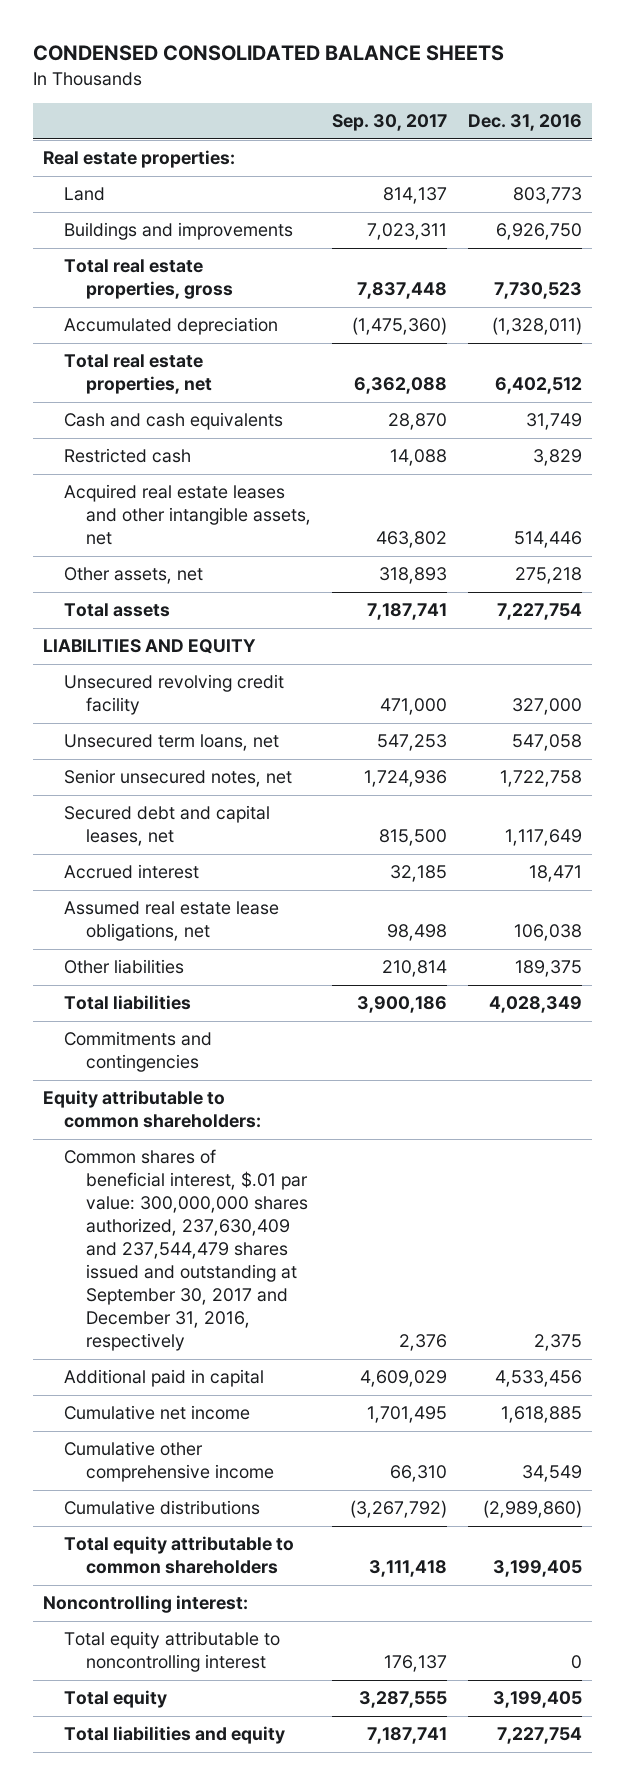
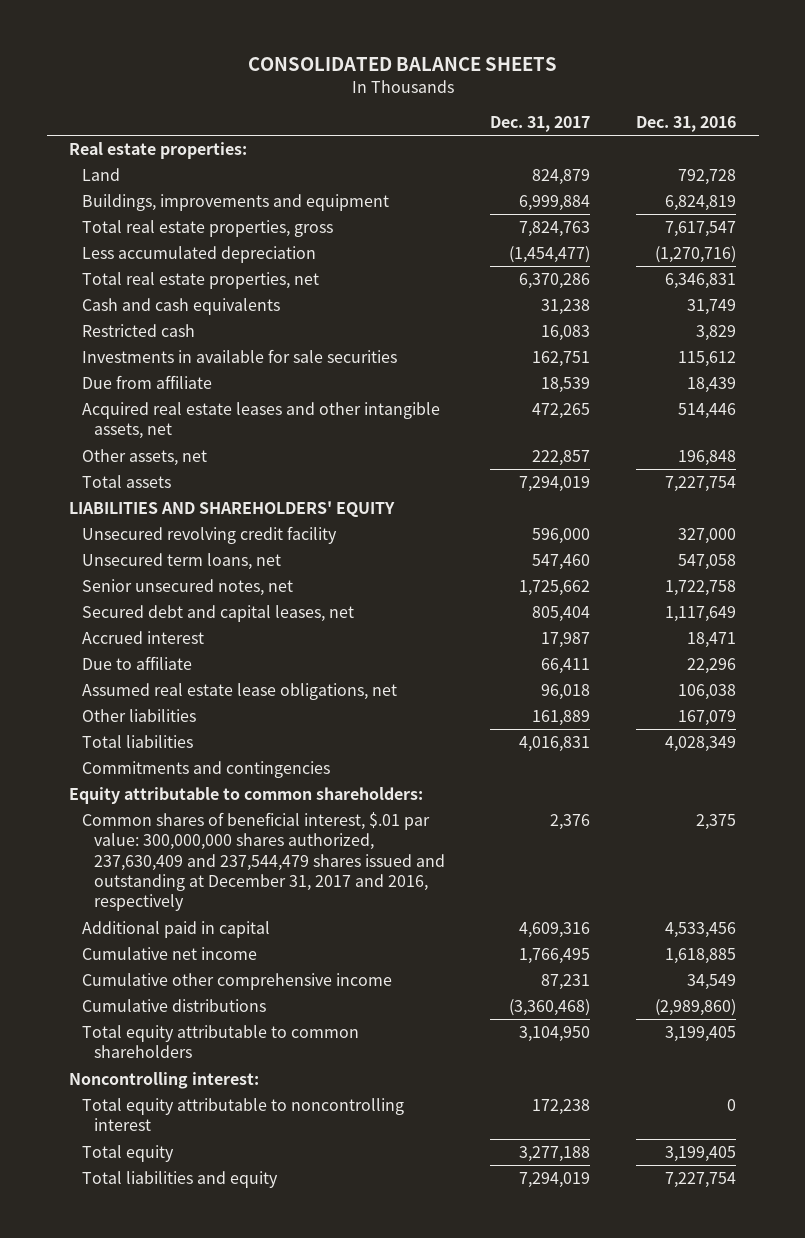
[32,45,504,62] CONDENSED CONSOLIDATED BALANCE SHEETS -> [247,57,557,72] CONSOLIDATED BALANCE SHEETS
[331,113,447,131] Sep. 30, 2017 -> none
none -> [490,115,591,132] Dec. 31, 2017
[512,187,582,205] 803,773 -> [677,168,736,185] 792,728
[64,222,294,241] Buildings and improvements -> [81,193,389,211] Buildings, improvements and equipment
[495,223,582,241] 6,926,750 -> [664,194,736,211] 6,824,819
[493,282,582,300] 7,730,523 -> [664,220,736,237] 7,617,547
[64,317,279,336] Accumulated depreciation -> [81,245,316,263] Less accumulated depreciation
[491,317,582,336] (1,328,011) -> [654,245,736,263] (1,270,716)
[494,377,582,395] 6,402,512 -> [664,272,736,289] 6,346,831
none -> [81,348,397,363] Investments in available for sale securities
none -> [81,374,212,389] Due from affiliate
[514,567,582,585] 275,218 -> [677,449,736,466] 196,848
[43,639,257,655] LIABILITIES AND EQUITY -> [69,500,396,517] LIABILITIES AND SHAREHOLDERS' EQUITY
none -> [81,655,192,670] Due to affiliate
[514,960,582,978] 189,375 -> [677,709,736,726] 167,079
[64,1149,308,1352] Common shares of beneficial interest, $.01 par value: 300,000,000 shares authorized, 237,630,409 and 237,544,479 shares issued and outstanding at September 30, 2017 and December 31, 2016, respectively -> [81,811,445,912] Common shares of beneficial interest, $.01 par value: 300,000,000 shares authorized, 237,630,409 and 237,544,479 shares issued and outstanding at December 31, 2017 and 2016, respectively

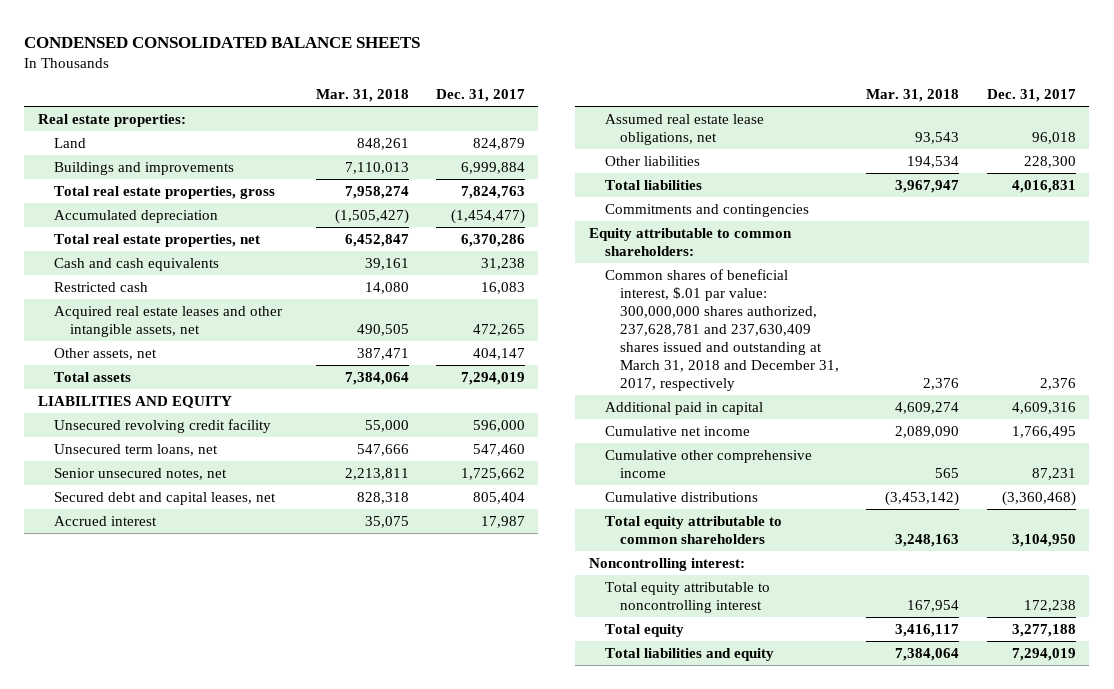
[247,57,557,72] CONSOLIDATED BALANCE SHEETS -> [24,36,421,48] CONDENSED CONSOLIDATED BALANCE SHEETS
[635,115,736,132] Dec. 31, 2016 -> none
none -> [315,89,409,103] Mar. 31, 2018
[81,193,389,211] Buildings, improvements and equipment -> [53,161,234,175] Buildings and improvements
[81,245,316,263] Less accumulated depreciation -> [53,209,218,223] Accumulated depreciation
[81,348,397,363] Investments in available for sale securities -> none
[81,374,212,389] Due from affiliate -> none
[532,449,591,466] 222,857 -> [472,347,525,360] 404,147
[69,500,396,517] LIABILITIES AND SHAREHOLDERS' EQUITY -> [37,395,232,408] LIABILITIES AND EQUITY
[81,655,192,670] Due to affiliate -> none
[532,709,591,726] 161,889 -> [1023,155,1076,168] 228,300
[81,811,445,912] Common shares of beneficial interest, $.01 par value: 300,000,000 shares authorized, 237,630,409 and 237,544,479 shares issued and outstanding at December 31, 2017 and 2016, respectively -> [604,268,840,392] Common shares of beneficial interest, $.01 par value: 300,000,000 shares authorized, 237,628,781 and 237,630,409 shares issued and outstanding at March 31, 2018 and December 31, 2017, respectively

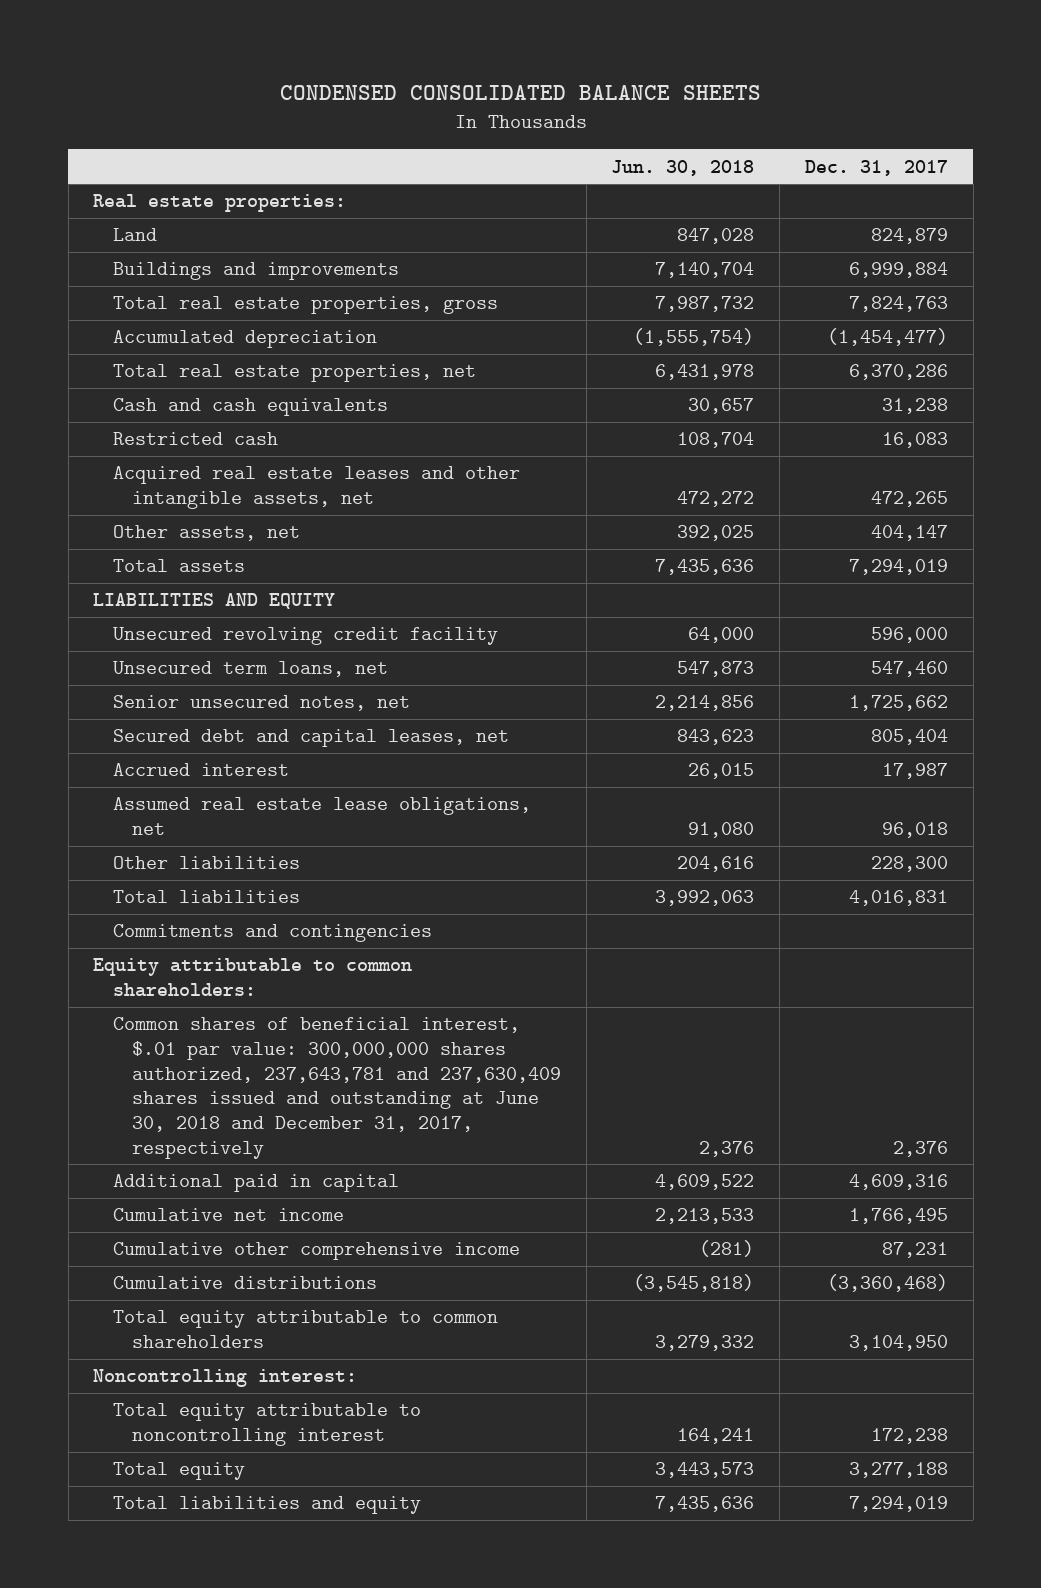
[315,89,409,103] Mar. 31, 2018 -> none
none -> [611,159,755,176] Jun. 30, 2018
[604,268,840,392] Common shares of beneficial interest, $.01 par value: 300,000,000 shares authorized, 237,628,781 and 237,630,409 shares issued and outstanding at March 31, 2018 and December 31, 2017, respectively -> [112,1017,561,1159] Common shares of beneficial interest, $.01 par value: 300,000,000 shares authorized, 237,643,781 and 237,630,409 shares issued and outstanding at June 30, 2018 and December 31, 2017, respectively

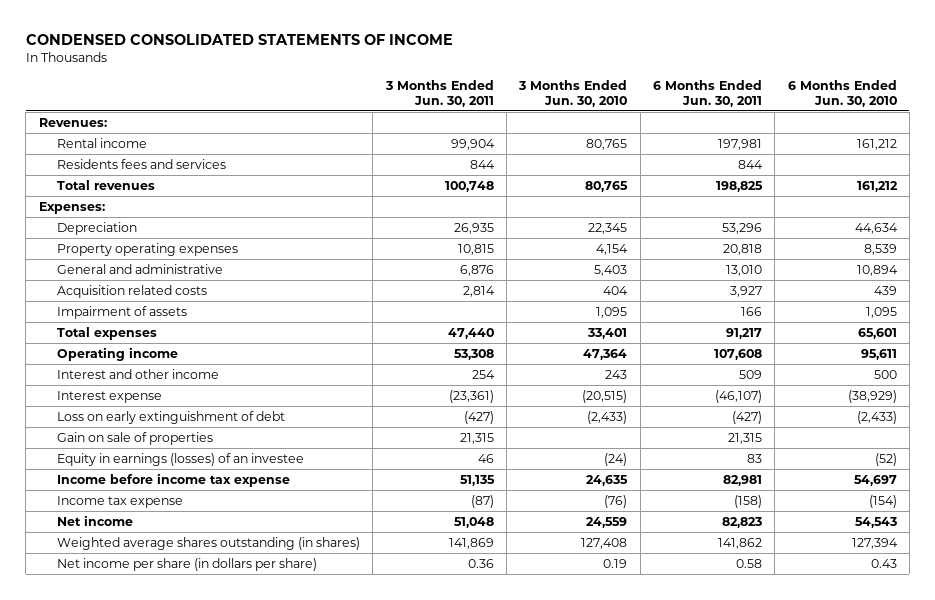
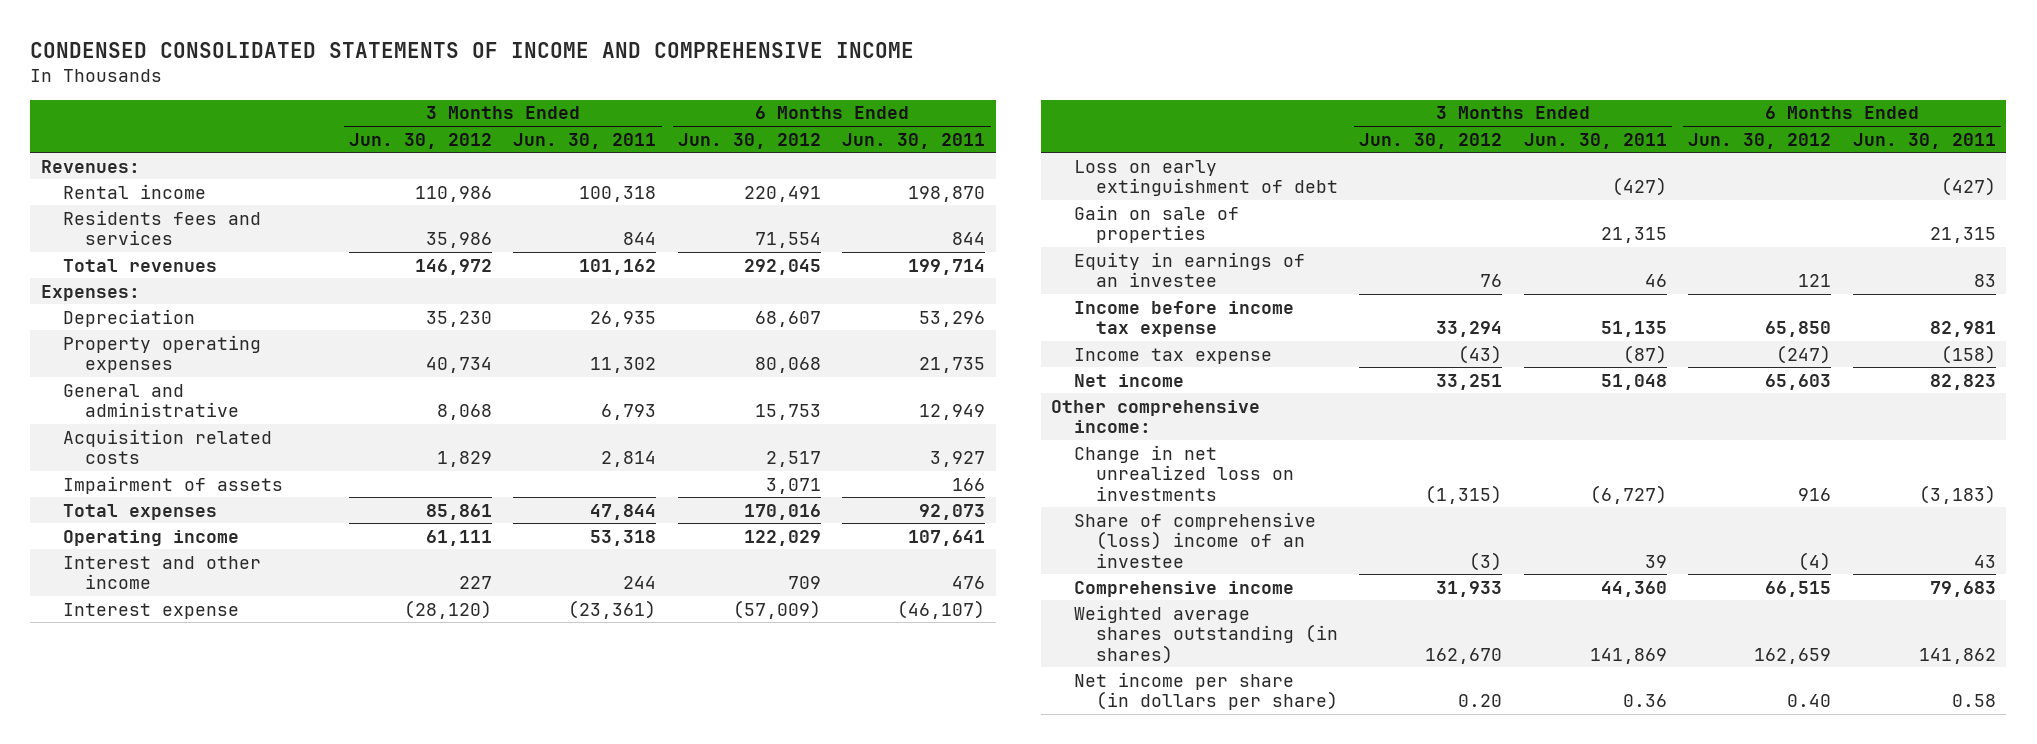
[25,34,453,46] CONDENSED CONSOLIDATED STATEMENTS OF INCOME -> [30,41,915,58] CONDENSED CONSOLIDATED STATEMENTS OF INCOME AND COMPREHENSIVE INCOME
[518,79,628,107] 3 Months Ended Jun. 30, 2010 -> none
[787,79,897,107] 6 Months Ended Jun. 30, 2010 -> none
none -> [348,132,492,149] Jun. 30, 2012
none -> [677,132,821,149] Jun. 30, 2012
[450,138,495,150] 99,904 -> [579,185,657,202] 100,318
[717,138,762,150] 197,981 -> [908,185,986,202] 198,870
[444,180,494,192] 100,748 -> [579,258,657,275] 101,162
[715,180,763,192] 198,825 -> [908,258,986,275] 199,714
[457,243,494,255] 10,815 -> [590,357,657,374] 11,302
[722,243,762,255] 20,818 -> [919,357,986,374] 21,735
[459,264,494,276] 6,876 -> [601,404,657,421] 6,793
[725,264,762,276] 13,010 -> [919,404,986,421] 12,949
[447,327,494,339] 47,440 -> [590,503,657,520] 47,844
[725,327,762,339] 91,217 -> [919,503,986,520] 92,073
[453,348,494,360] 53,308 -> [590,529,657,546] 53,318
[713,348,762,360] 107,608 -> [908,529,986,546] 107,641
[471,369,495,379] 254 -> [623,576,657,590] 244
[738,369,762,379] 509 -> [952,576,986,590] 476
[57,452,305,466] Equity in earnings (losses) of an investee -> [1073,251,1305,288] Equity in earnings of an investee
none -> [1051,399,1261,434] Other comprehensive income:
none -> [1073,444,1294,501] Change in net unrealized loss on investments
none -> [1073,511,1316,568] Share of comprehensive (loss) income of an investee
none -> [1073,580,1294,597] Comprehensive income

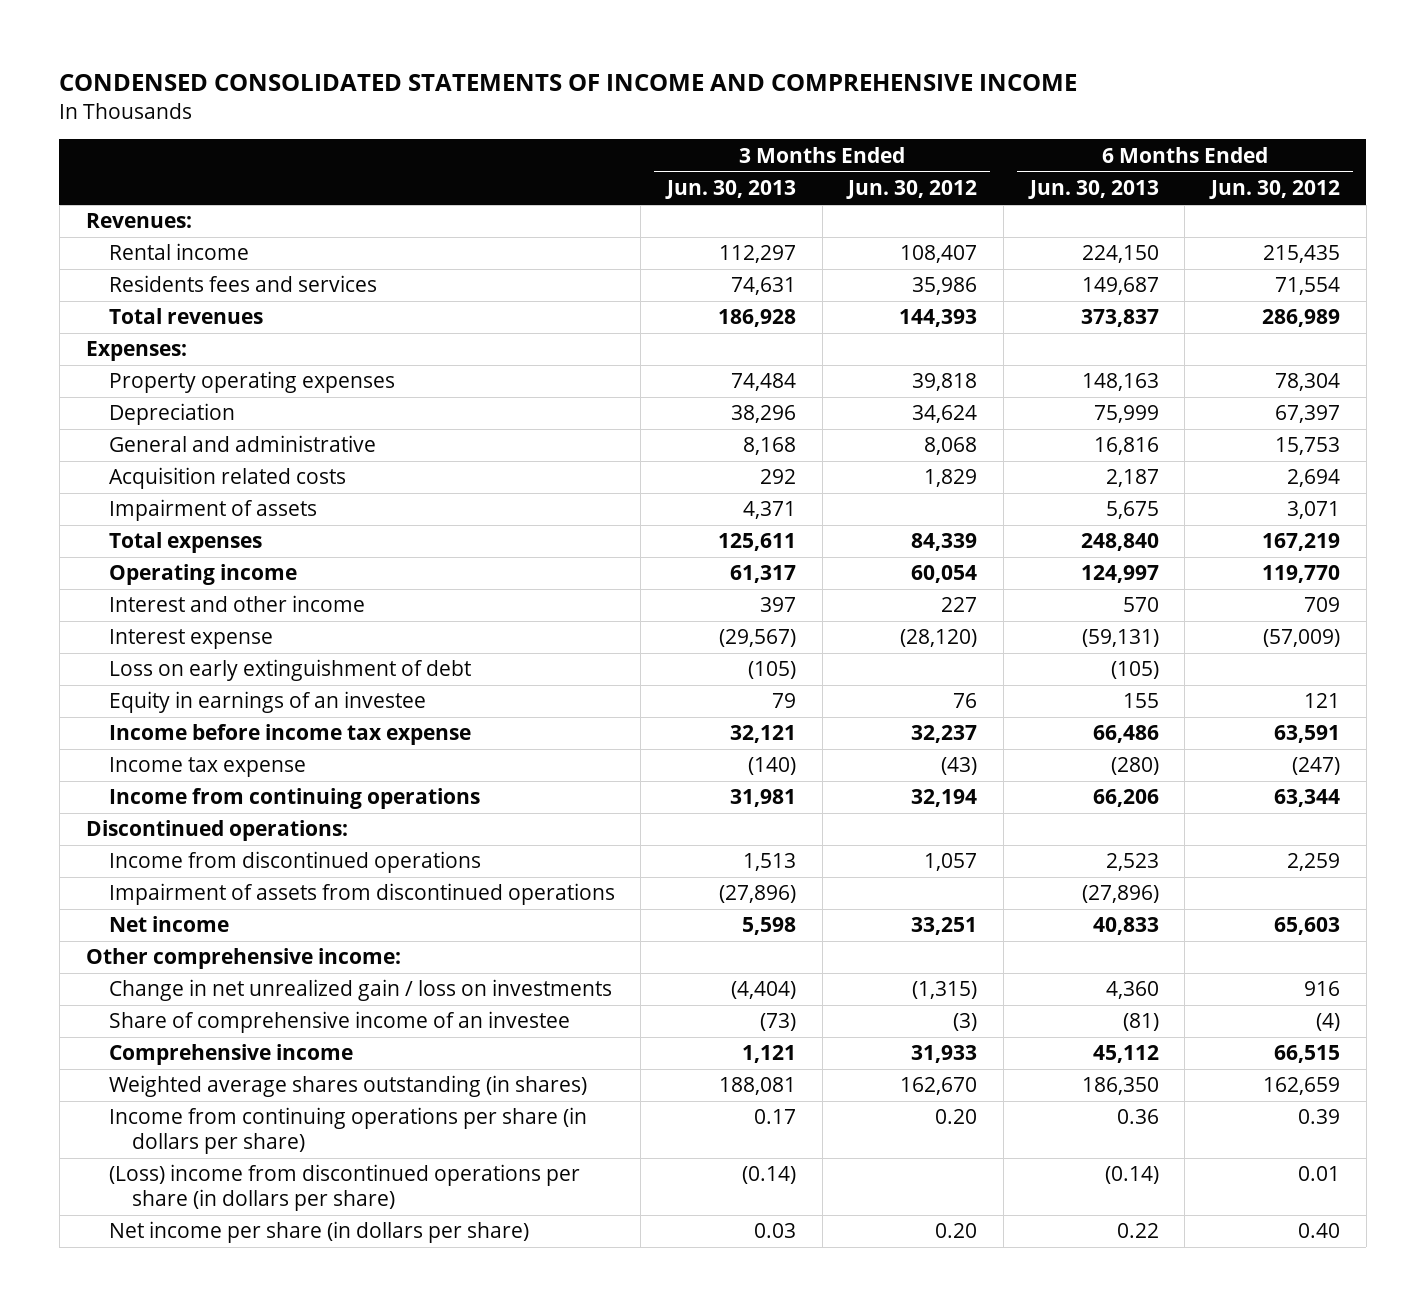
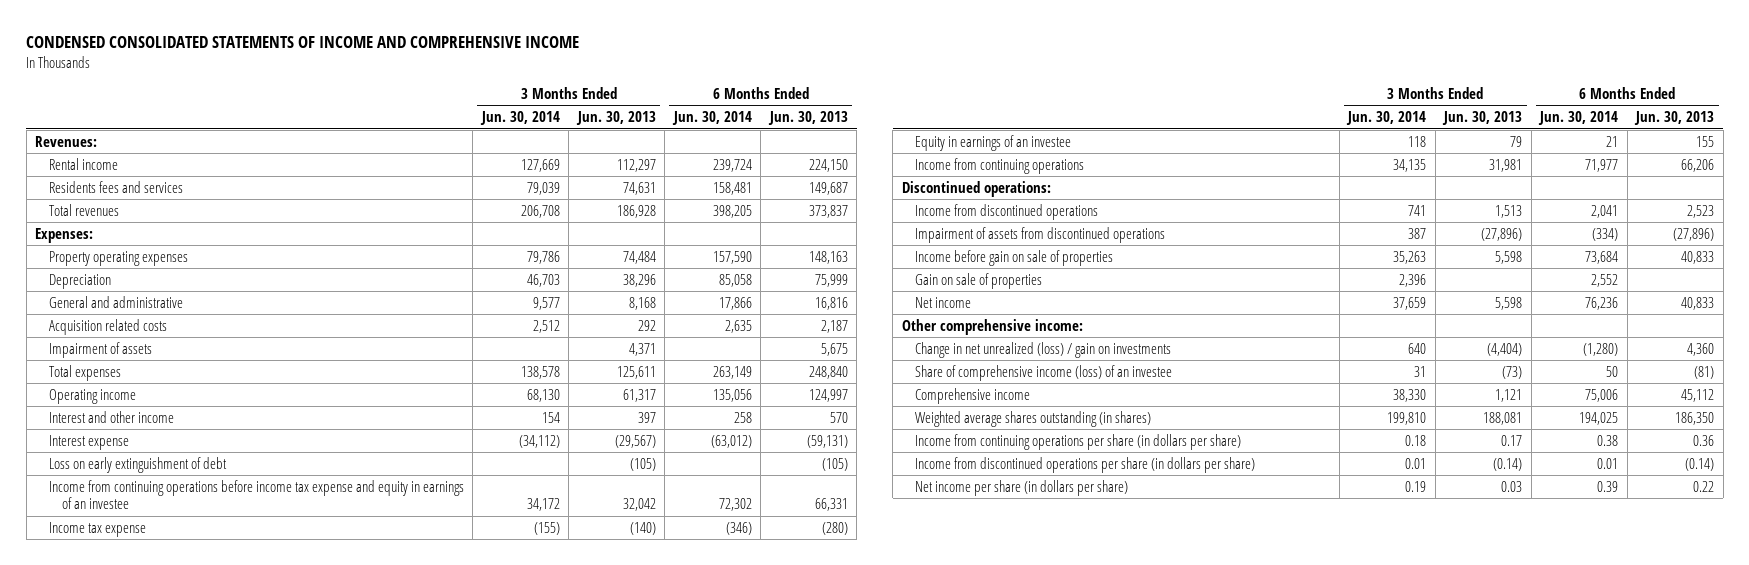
[846,180,978,200] Jun. 30, 2012 -> none
[1208,180,1340,200] Jun. 30, 2012 -> none
none -> [479,111,560,126] Jun. 30, 2014
none -> [671,111,752,126] Jun. 30, 2014
[108,724,471,746] Income before income tax expense -> none
none -> [48,479,464,510] Income from continuing operations before income tax expense and equity in earnings of an investee
[108,691,426,714] Equity in earnings of an investee -> [915,134,1072,151] Equity in earnings of an investee
none -> [915,249,1114,266] Income before gain on sale of properties
none -> [915,272,1043,289] Gain on sale of properties
[108,979,612,1002] Change in net unrealized gain / loss on investments -> [915,341,1172,358] Change in net unrealized (loss) / gain on investments
[108,1011,570,1034] Share of comprehensive income of an investee -> [915,364,1173,381] Share of comprehensive income (loss) of an investee
[108,1164,580,1211] (Loss) income from discontinued operations per share (in dollars per share) -> [915,456,1256,473] Income from discontinued operations per share (in dollars per share)

